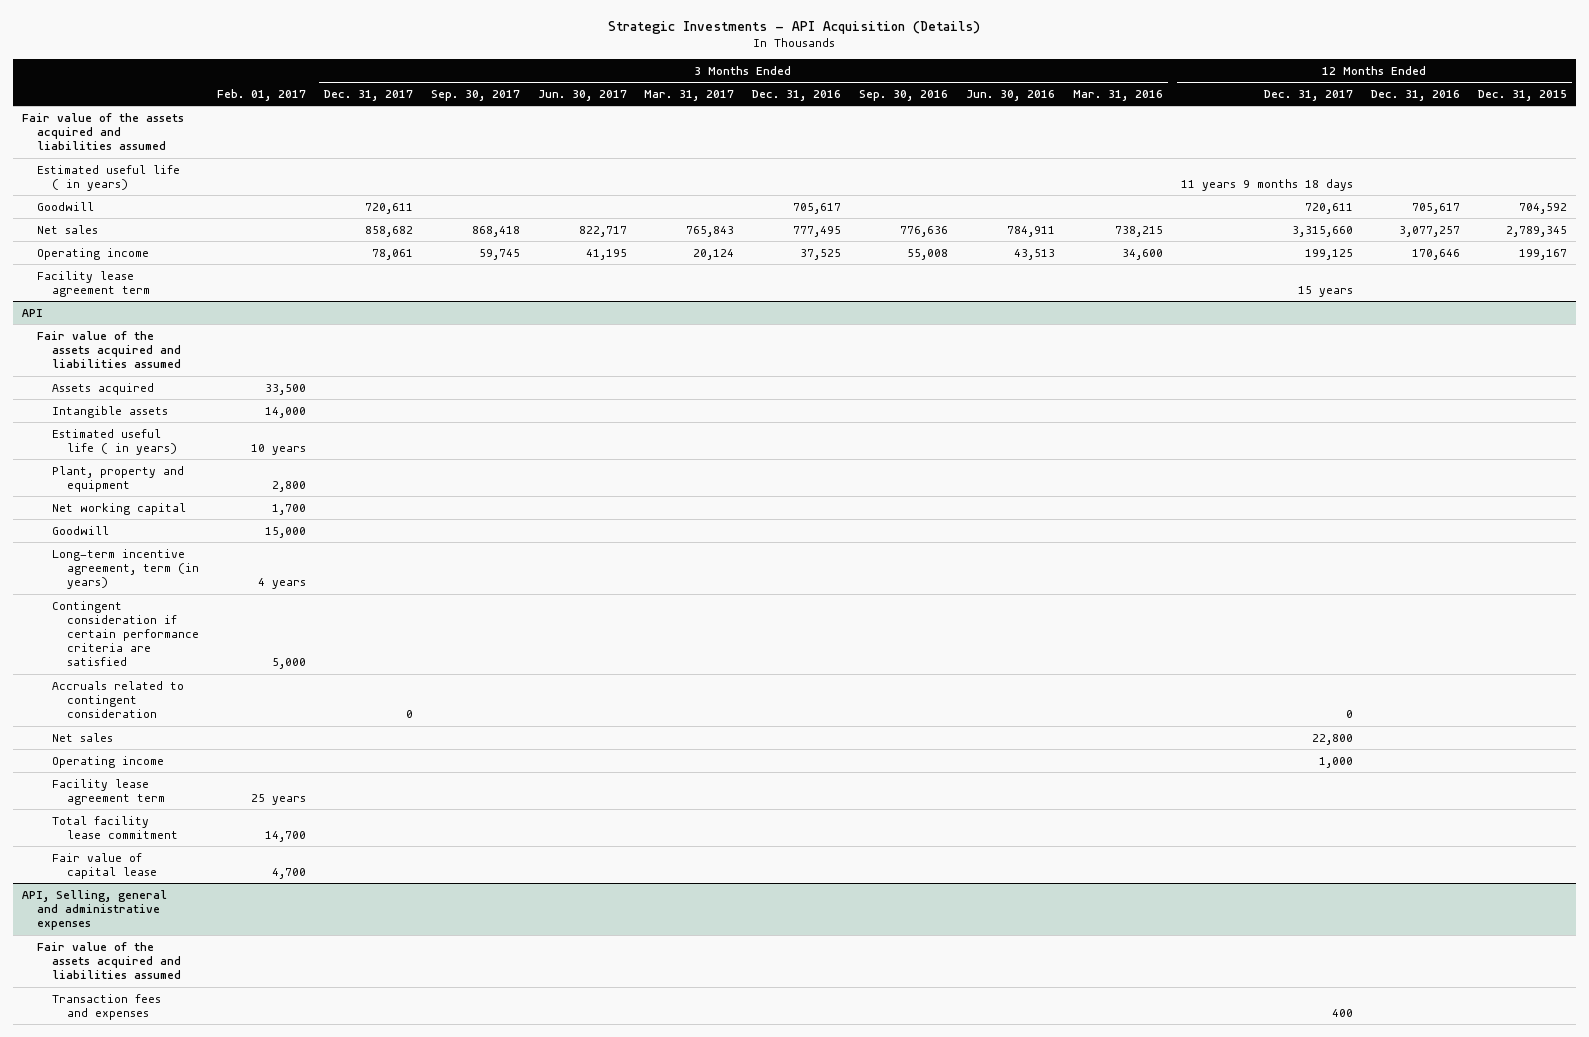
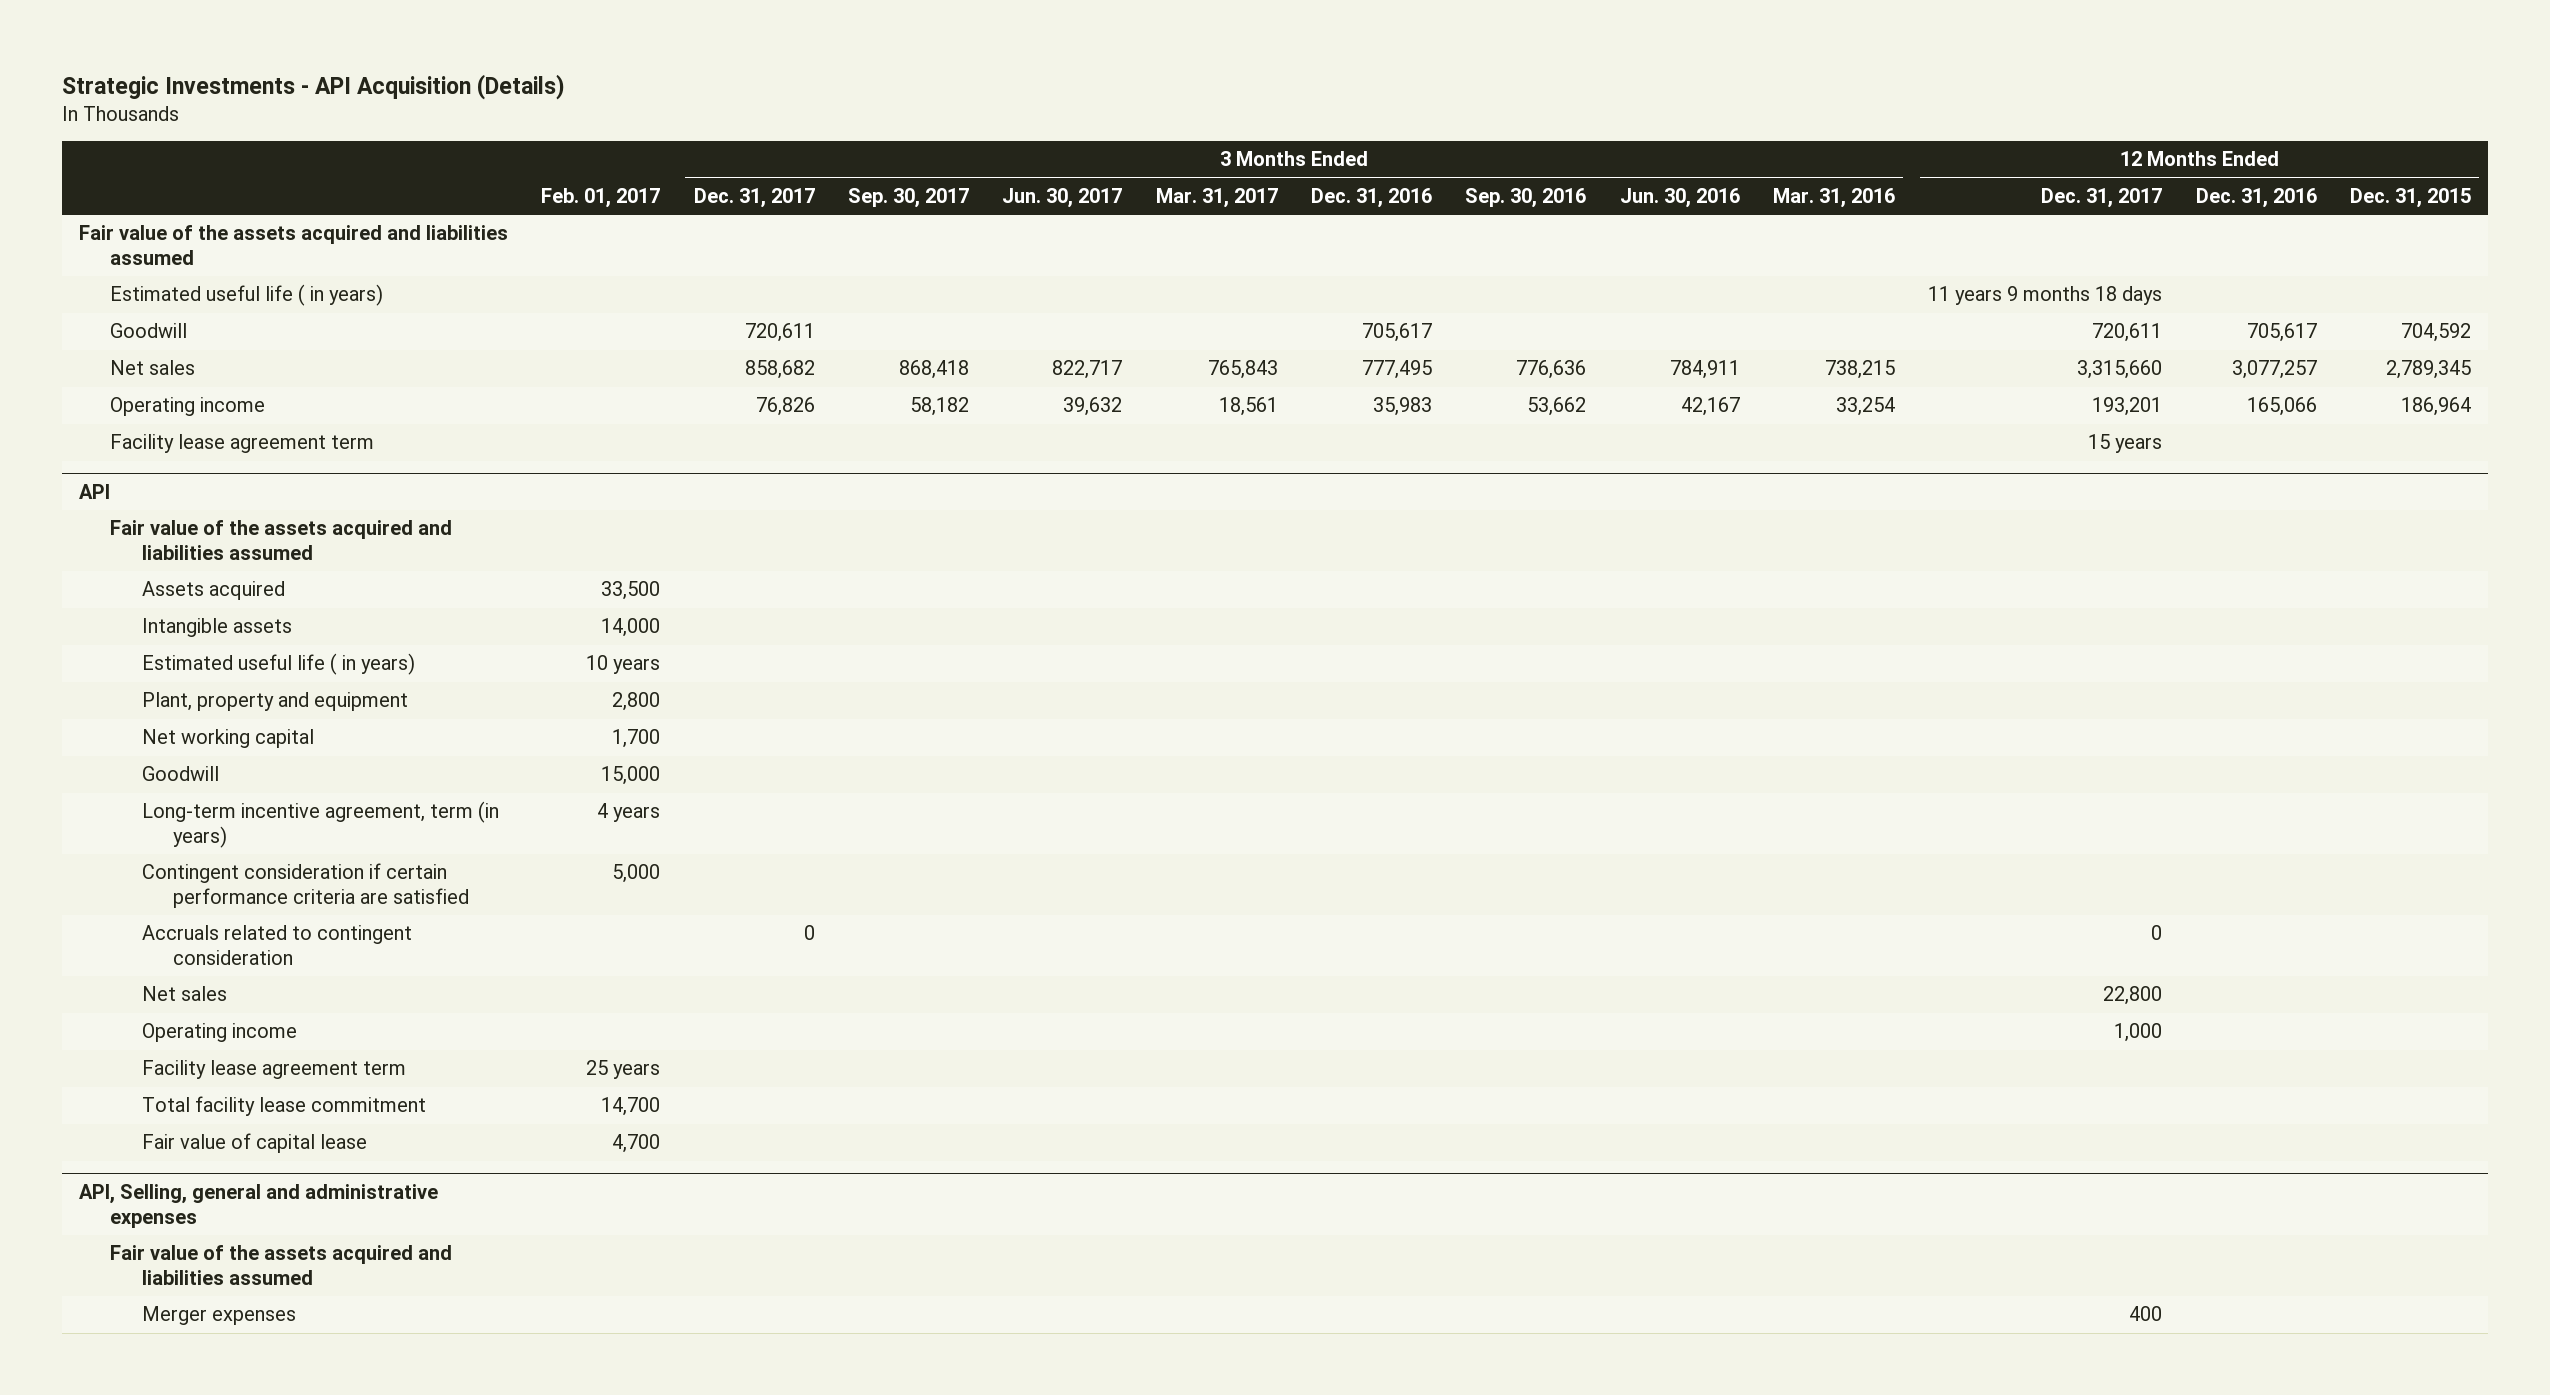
[371,248,413,260] 78,061 -> [755,397,815,417] 76,826
[478,248,520,260] 59,745 -> [909,397,969,417] 58,182
[585,248,627,260] 41,195 -> [1063,397,1123,417] 39,632
[693,248,735,260] 20,124 -> [1218,397,1278,417] 18,561
[800,248,842,260] 37,525 -> [1373,397,1433,417] 35,983
[907,248,949,260] 55,008 -> [1527,397,1587,417] 53,662
[1014,248,1056,260] 43,513 -> [1680,397,1740,417] 42,167
[1122,248,1164,260] 34,600 -> [1836,397,1896,417] 33,254
[1305,248,1354,260] 199,125 -> [2092,397,2163,417] 193,201
[1412,248,1461,260] 170,646 -> [2246,397,2317,417] 165,066
[1519,248,1568,260] 199,167 -> [2401,397,2472,417] 186,964
[51,993,161,1020] Transaction fees and expenses -> [141,1306,296,1326] Merger expenses

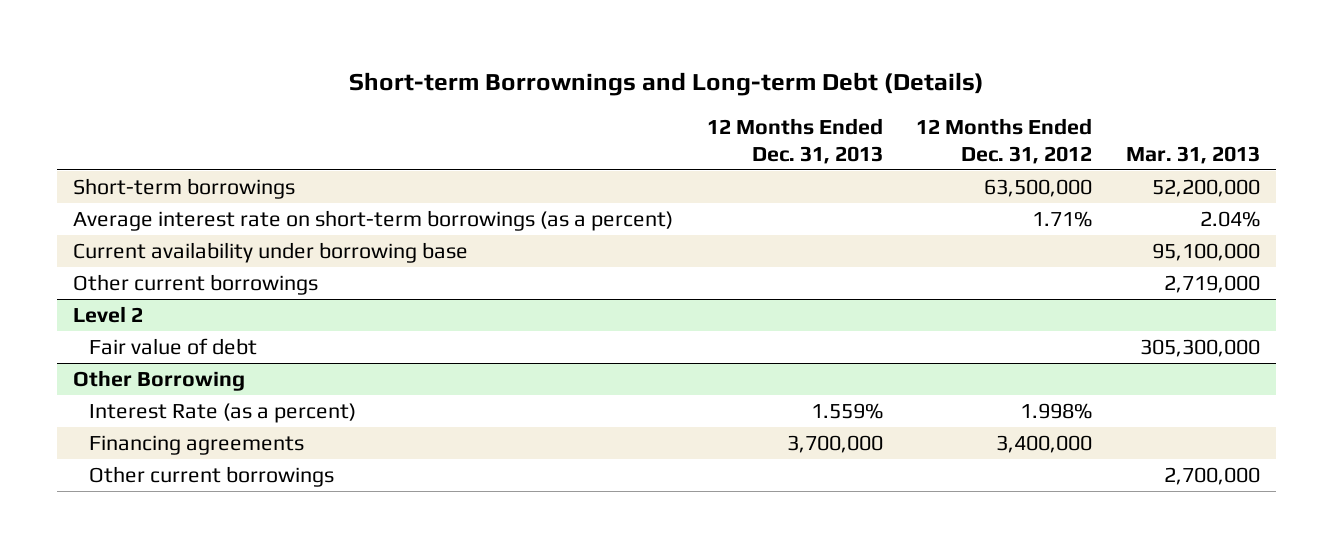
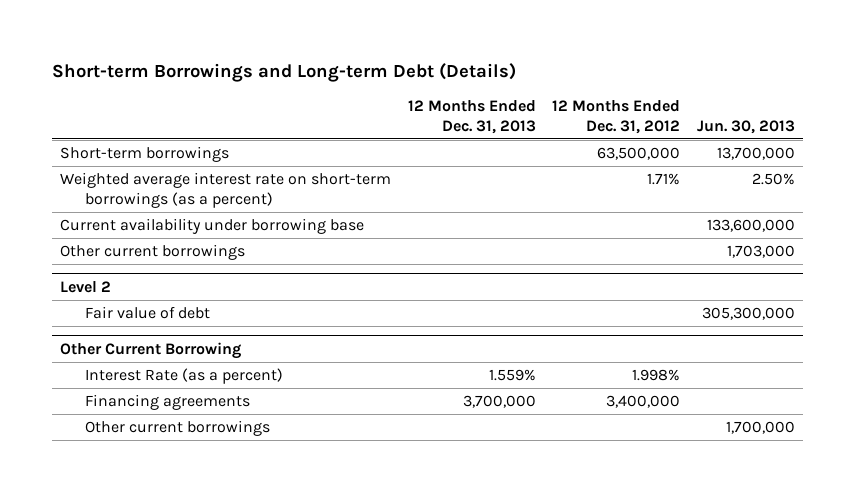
[348,71,984,96] Short-term Borrownings and Long-term Debt (Details) -> [51,62,516,82] Short-term Borrowings and Long-term Debt (Details)
[1125,146,1260,165] Mar. 31, 2013 -> none
none -> [696,119,795,134] Jun. 30, 2013
[73,209,674,231] Average interest rate on short-term borrowings (as a percent) -> [60,172,392,208] Weighted average interest rate on short-term borrowings (as a percent)
[73,369,246,391] Other Borrowing -> [60,341,242,359] Other Current Borrowing

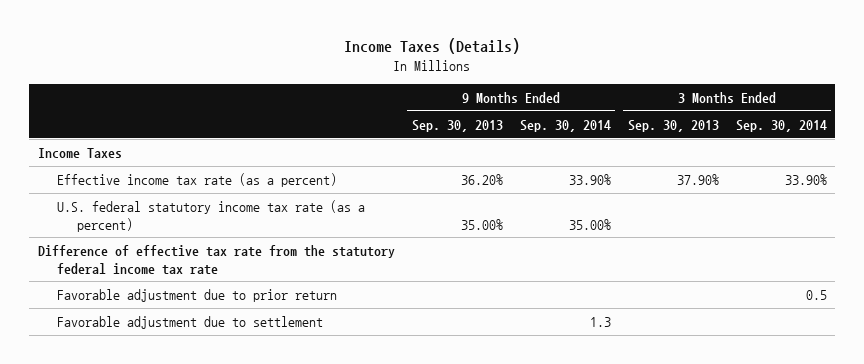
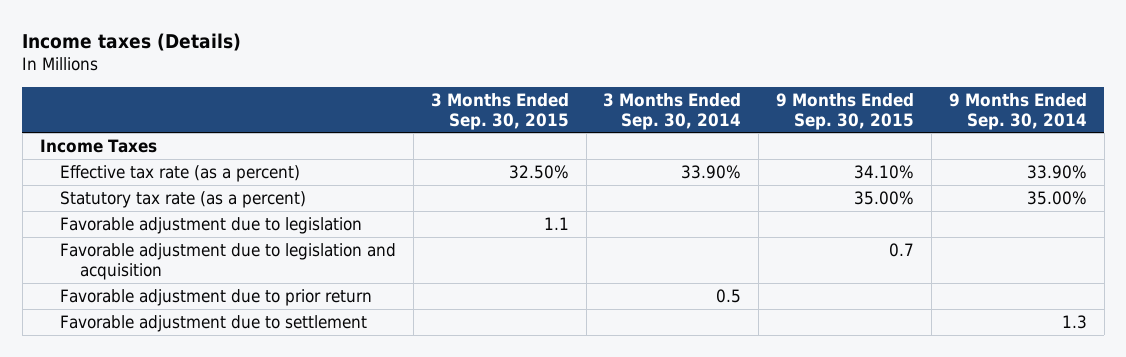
[344,38,521,55] Income Taxes (Details) -> [22,32,242,51] Income taxes (Details)
[411,119,503,132] Sep. 30, 2013 -> none
[627,119,719,132] Sep. 30, 2013 -> none
none -> [430,92,569,130] 3 Months Ended Sep. 30, 2015
none -> [776,92,915,130] 9 Months Ended Sep. 30, 2015
[37,244,395,275] Difference of effective tax rate from the statutory federal income tax rate -> none
[57,172,338,187] Effective income tax rate (as a percent) -> [59,164,300,182] Effective tax rate (as a percent)
[57,199,366,232] U.S. federal statutory income tax rate (as a percent) -> [59,190,306,208] Statutory tax rate (as a percent)
none -> [59,216,362,234] Favorable adjustment due to legislation
none -> [59,242,396,280] Favorable adjustment due to legislation and acquisition

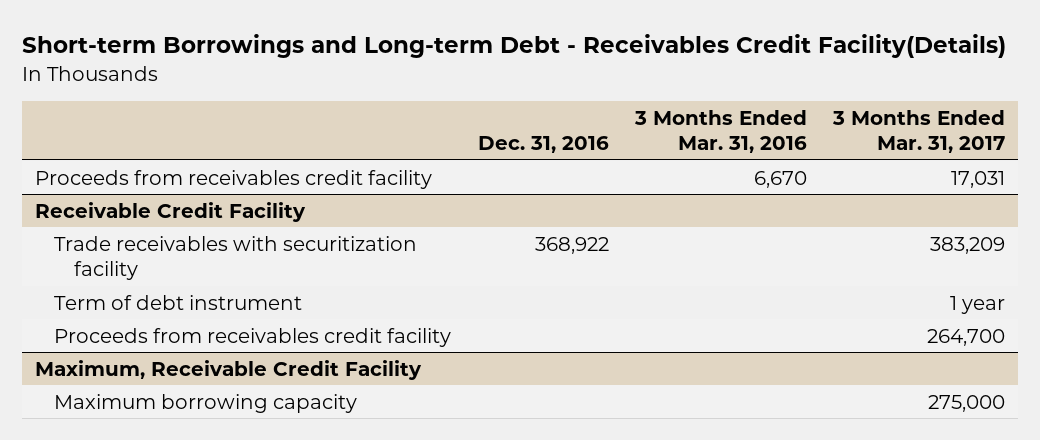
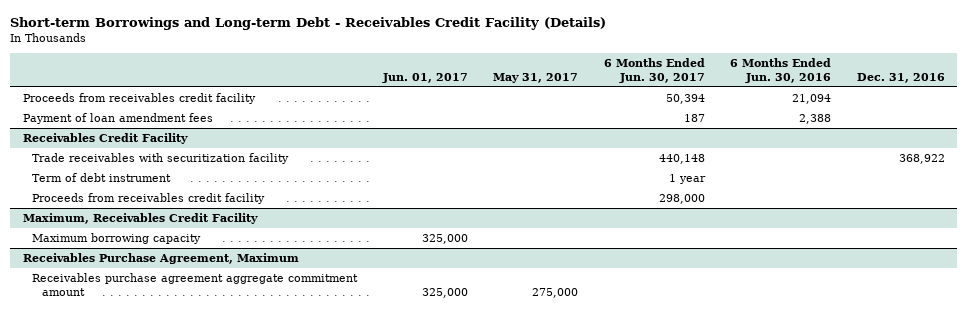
[21,34,1006,59] Short-term Borrowings and Long-term Debt - Receivables Credit Facility(Details) -> [9,16,606,30] Short-term Borrowings and Long-term Debt - Receivables Credit Facility (Details)
[633,109,807,154] 3 Months Ended Mar. 31, 2016 -> none
[831,109,1005,154] 3 Months Ended Mar. 31, 2017 -> none
none -> [381,72,468,83] Jun. 01, 2017
none -> [493,72,579,83] May 31, 2017
none -> [603,57,705,83] 6 Months Ended Jun. 30, 2017
none -> [730,57,832,83] 6 Months Ended Jun. 30, 2016
none -> [22,113,213,125] Payment of loan amendment fees
[34,201,306,222] Receivable Credit Facility -> [22,133,188,145] Receivables Credit Facility
[34,359,422,380] Maximum, Receivable Credit Facility -> [22,213,258,225] Maximum, Receivables Credit Facility
none -> [22,253,299,265] Receivables Purchase Agreement, Maximum
none -> [32,273,359,296] Receivables purchase agreement aggregate commitment amount

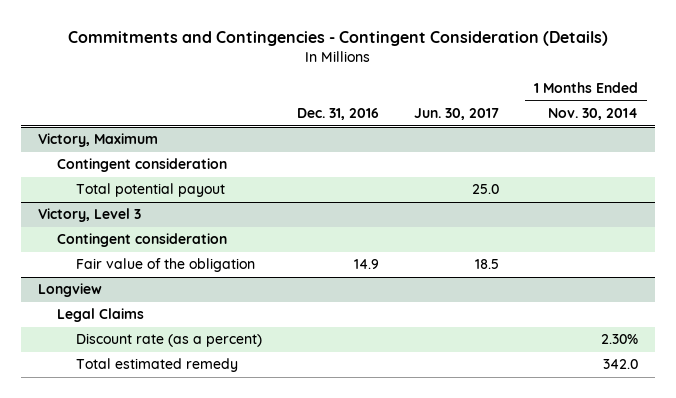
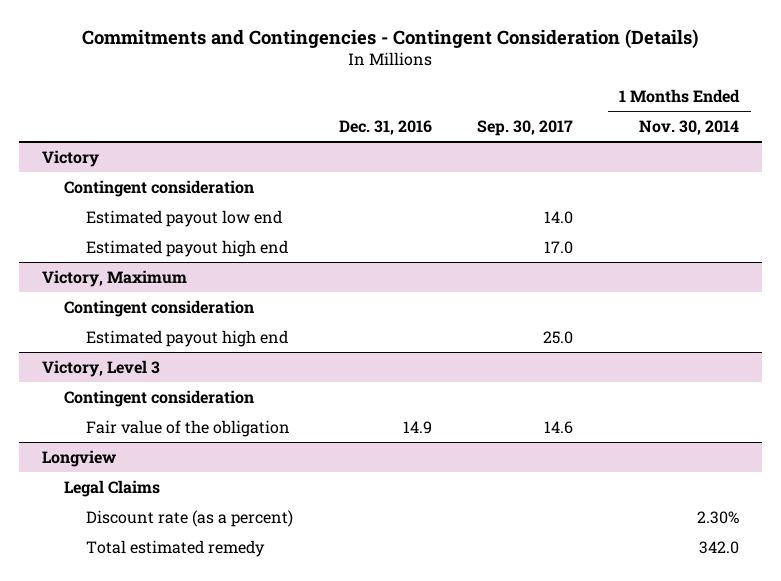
[414,108,500,121] Jun. 30, 2017 -> none
none -> [477,119,574,136] Sep. 30, 2017
none -> [41,149,99,167] Victory
none -> [63,179,254,197] Contingent consideration
none -> [85,209,282,227] Estimated payout low end
none -> [85,239,288,257] Estimated payout high end
[76,183,226,198] Total potential payout -> [85,329,288,347] Estimated payout high end

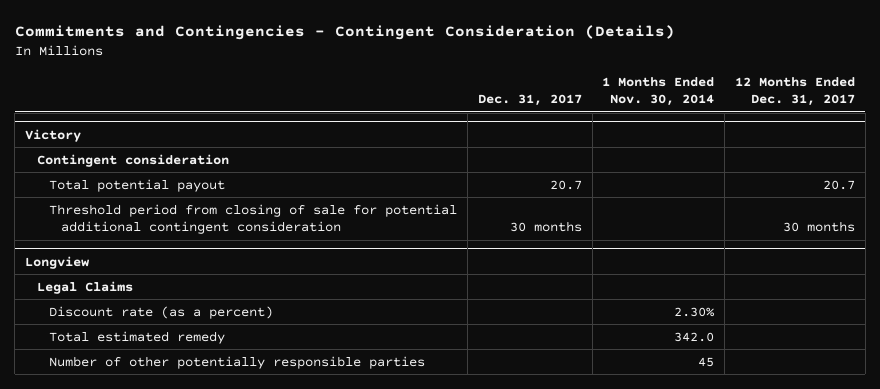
[338,119,432,135] Dec. 31, 2016 -> none
[477,119,574,136] Sep. 30, 2017 -> none
none -> [477,94,582,107] Dec. 31, 2017
none -> [735,76,856,107] 12 Months Ended Dec. 31, 2017
[85,209,282,227] Estimated payout low end -> none
[41,269,187,287] Victory, Maximum -> none
[63,299,254,317] Contingent consideration -> none
[85,329,288,347] Estimated payout high end -> none
[41,359,160,377] Victory, Level 3 -> none
[63,389,254,407] Contingent consideration -> none
[85,419,290,437] Fair value of the obligation -> none
[85,239,288,257] Estimated payout high end -> [49,178,226,192] Total potential payout
none -> [49,203,458,235] Threshold period from closing of sale for potential additional contingent consideration
none -> [49,355,426,369] Number of other potentially responsible parties

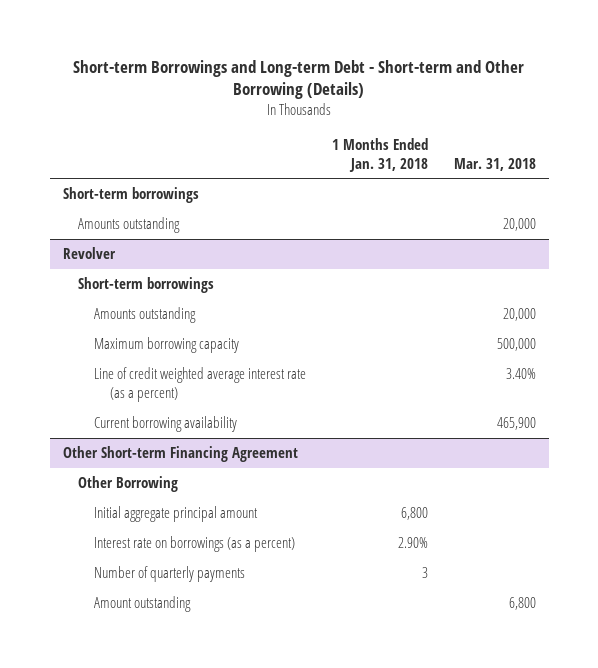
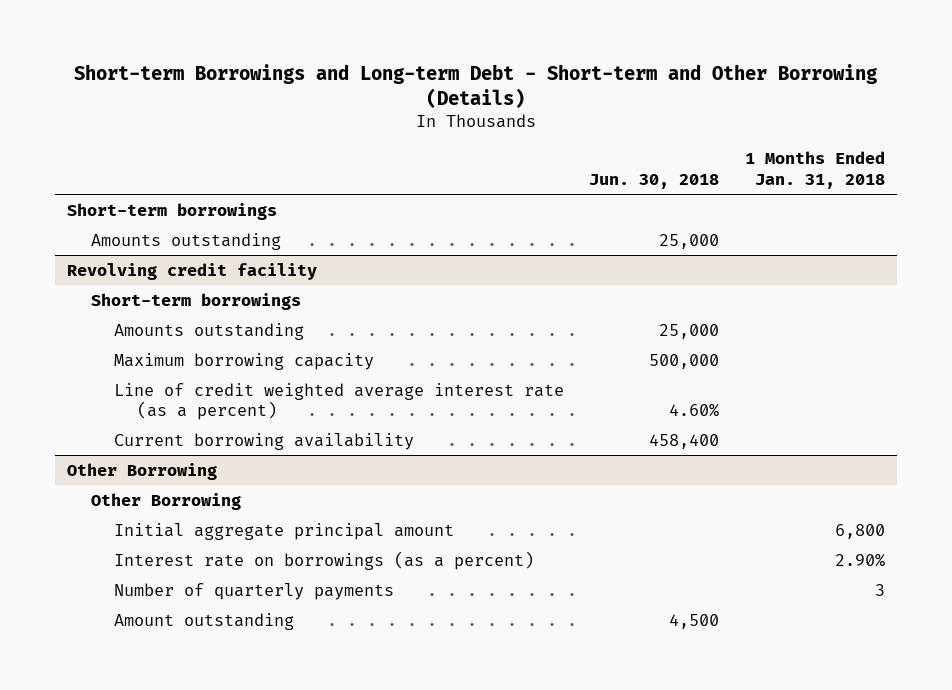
[453,157,536,171] Mar. 31, 2018 -> none
none -> [589,173,720,189] Jun. 30, 2018
[62,247,116,260] Revolver -> [67,262,318,280] Revolving credit facility
[62,446,298,463] Other Short-term Financing Agreement -> [67,462,218,480] Other Borrowing

